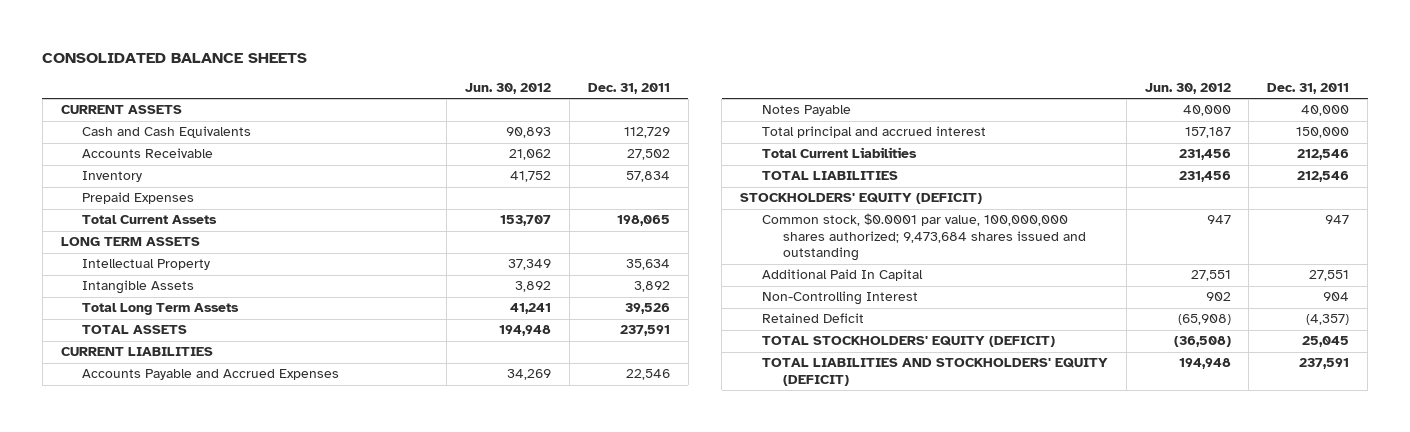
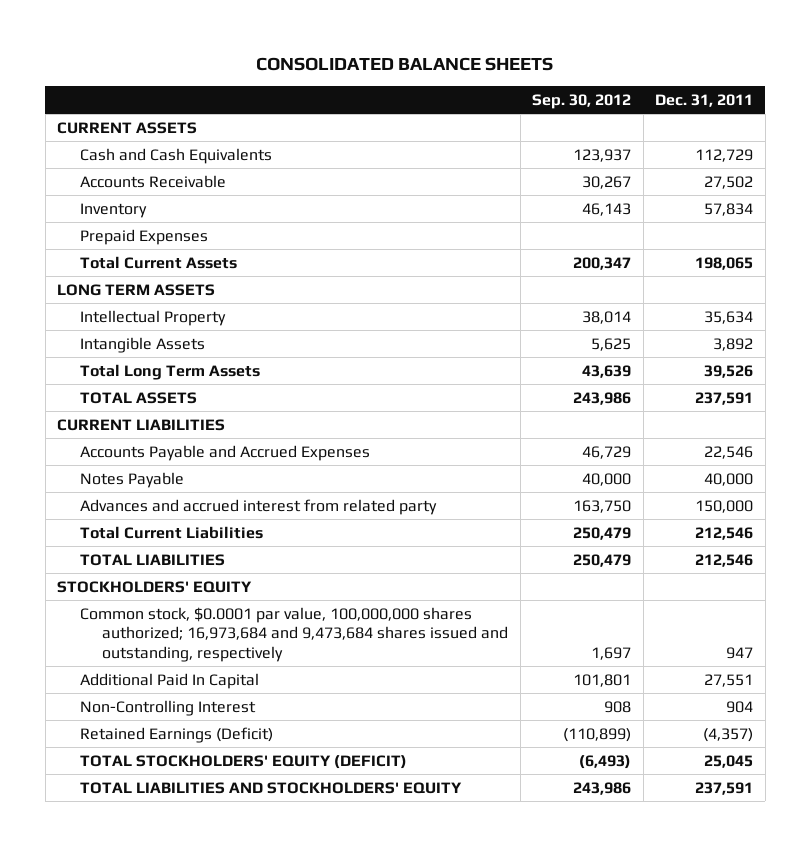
[464,83,551,95] Jun. 30, 2012 -> none
none -> [532,93,632,109] Sep. 30, 2012
[761,126,986,139] Total principal and accrued interest -> [79,498,437,515] Advances and accrued interest from related party
[740,193,983,205] STOCKHOLDERS' EQUITY (DEFICIT) -> [57,580,253,593] STOCKHOLDERS' EQUITY
[761,213,1087,262] Common stock, $0.0001 par value, 100,000,000 shares authorized; 9,473,684 shares issued and outstanding -> [79,606,509,662] Common stock, $0.0001 par value, 100,000,000 shares authorized; 16,973,684 and 9,473,684 shares issued and outstanding, respectively
[761,313,864,324] Retained Deficit -> [79,726,273,743] Retained Earnings (Deficit)
[761,358,1108,386] TOTAL LIABILITIES AND STOCKHOLDERS' EQUITY (DEFICIT) -> [79,781,462,794] TOTAL LIABILITIES AND STOCKHOLDERS' EQUITY

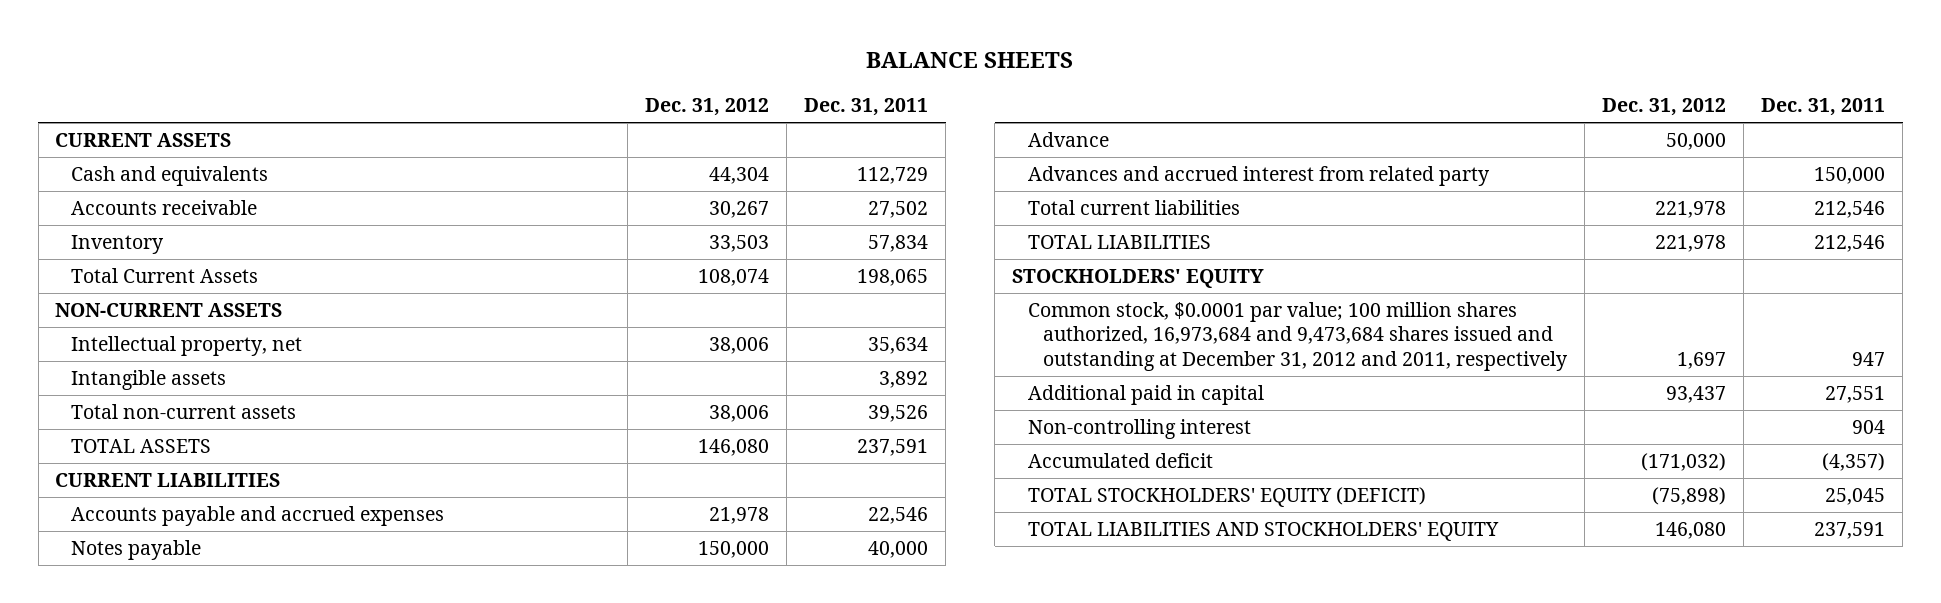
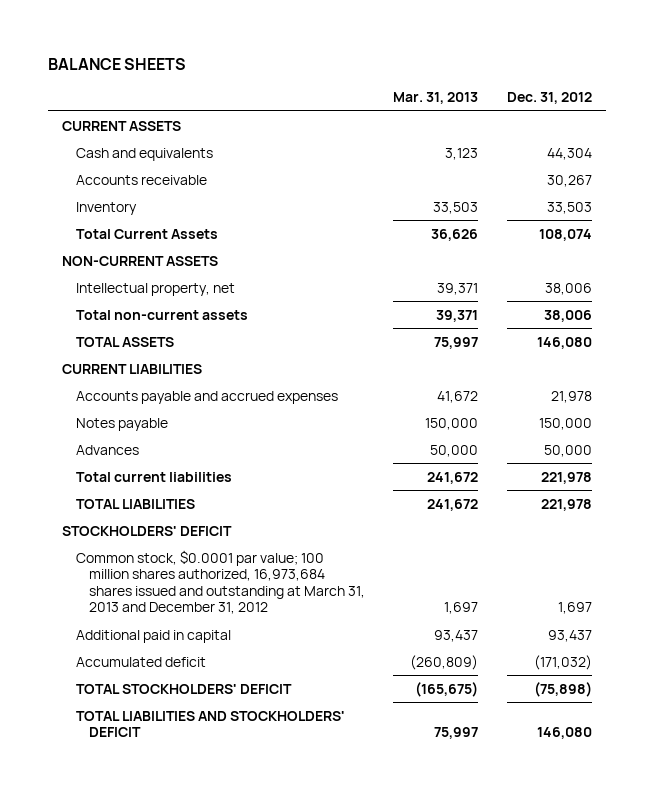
[804,98,929,117] Dec. 31, 2011 -> none
none -> [393,92,479,105] Mar. 31, 2013
[71,370,227,391] Intangible assets -> none
[1027,166,1490,187] Advances and accrued interest from related party -> none
[1027,132,1109,148] Advance -> [75,444,139,455] Advances
[1012,269,1265,289] STOCKHOLDERS' EQUITY -> [62,525,233,536] STOCKHOLDERS' DEFICIT
[1027,302,1569,371] Common stock, $0.0001 par value; 100 million shares authorized, 16,973,684 and 9,473,684 shares issued and outstanding at December 31, 2012 and 2011, respectively -> [75,549,366,615] Common stock, $0.0001 par value; 100 million shares authorized, 16,973,684 shares issued and outstanding at March 31, 2013 and December 31, 2012
[1027,419,1251,440] Non-controlling interest -> none
[1027,487,1426,508] TOTAL STOCKHOLDERS' EQUITY (DEFICIT) -> [75,683,292,694] TOTAL STOCKHOLDERS' DEFICIT
[1027,522,1499,542] TOTAL LIABILITIES AND STOCKHOLDERS' EQUITY -> [75,710,345,738] TOTAL LIABILITIES AND STOCKHOLDERS' DEFICIT

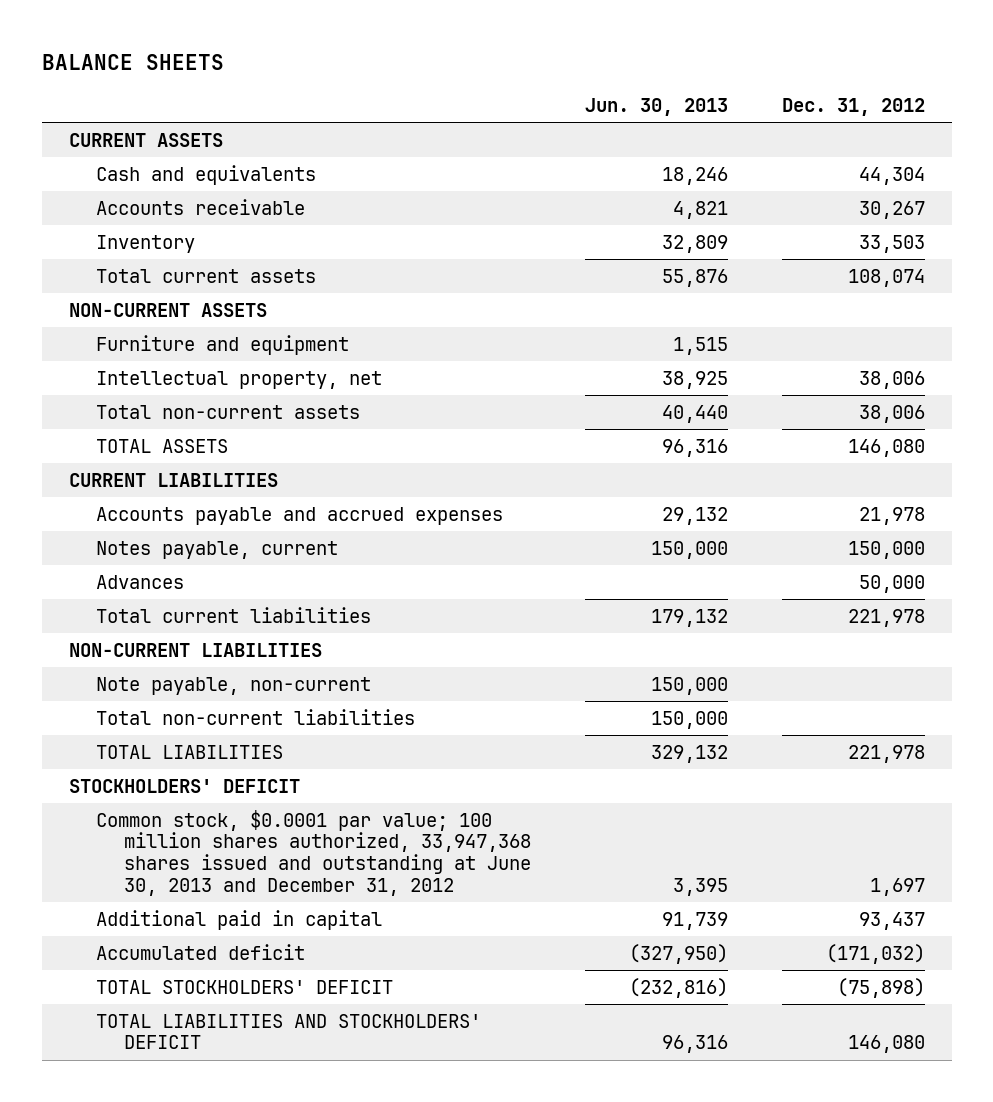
[393,92,479,105] Mar. 31, 2013 -> none
none -> [584,98,728,117] Jun. 30, 2013
[75,228,218,239] Total Current Assets -> [96,268,317,283] Total current assets
none -> [96,334,350,355] Furniture and equipment
[75,417,168,431] Notes payable -> [96,540,339,559] Notes payable, current
none -> [68,642,322,657] NON-CURRENT LIABILITIES
none -> [96,676,372,695] Note payable, non-current
none -> [96,708,416,725] Total non-current liabilities
[75,549,366,615] Common stock, $0.0001 par value; 100 million shares authorized, 16,973,684 shares issued and outstanding at March 31, 2013 and December 31, 2012 -> [96,809,531,897] Common stock, $0.0001 par value; 100 million shares authorized, 33,947,368 shares issued and outstanding at June 30, 2013 and December 31, 2012

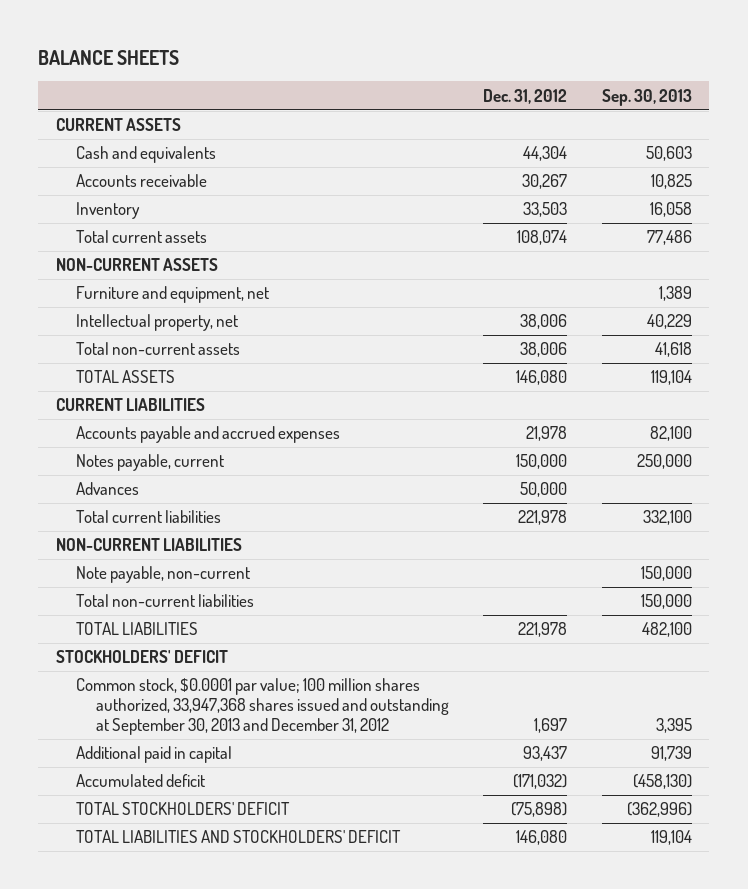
[584,98,728,117] Jun. 30, 2013 -> none
none -> [602,88,693,106] Sep. 30, 2013
[96,334,350,355] Furniture and equipment -> [75,286,269,304] Furniture and equipment, net
[96,809,531,897] Common stock, $0.0001 par value; 100 million shares authorized, 33,947,368 shares issued and outstanding at June 30, 2013 and December 31, 2012 -> [75,678,449,735] Common stock, $0.0001 par value; 100 million shares authorized, 33,947,368 shares issued and outstanding at September 30, 2013 and December 31, 2012

